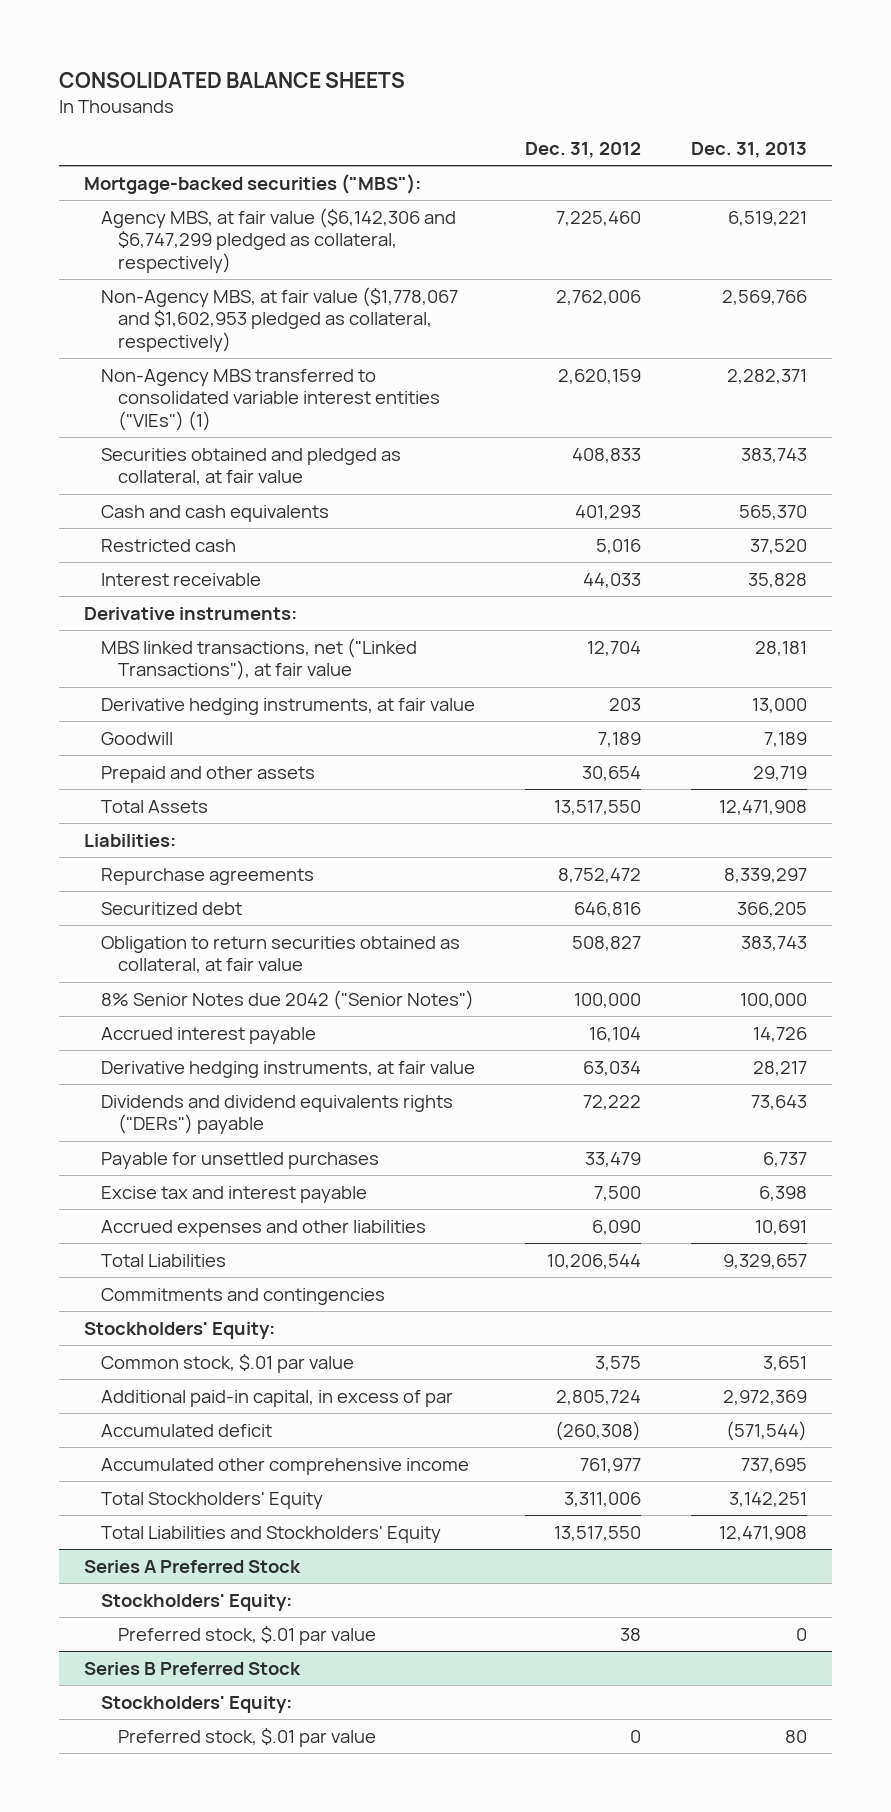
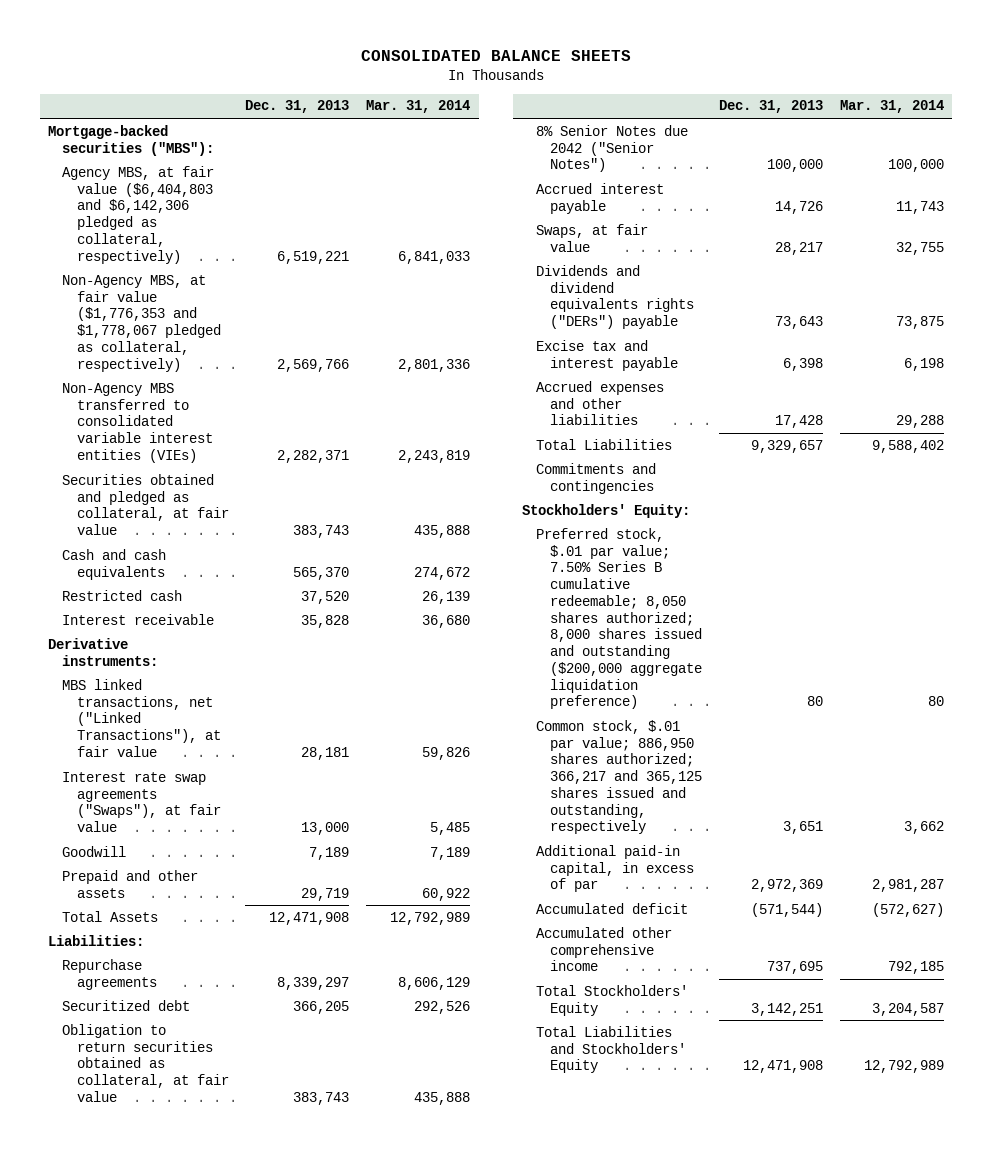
[525,141,642,158] Dec. 31, 2012 -> none
none -> [366,100,471,114] Mar. 31, 2014
[101,207,457,274] Agency MBS, at fair value ($6,142,306 and $6,747,299 pledged as collateral, respectively) -> [62,165,215,264] Agency MBS, at fair value ($6,404,803 and $6,142,306 pledged as collateral, respectively)
[101,286,459,353] Non-Agency MBS, at fair value ($1,778,067 and $1,602,953 pledged as collateral, respectively) -> [62,274,221,372] Non-Agency MBS, at fair value ($1,776,353 and $1,778,067 pledged as collateral, respectively)
[101,368,440,432] Non-Agency MBS transferred to consolidated variable interest entities ("VIEs") (1) -> [62,382,213,463] Non-Agency MBS transferred to consolidated variable interest entities (VIEs)
[101,697,476,715] Derivative hedging instruments, at fair value -> [62,771,221,833] Interest rate swap agreements ("Swaps"), at fair value
[101,1060,476,1078] Derivative hedging instruments, at fair value -> [535,223,648,252] Swaps, at fair value
[101,1151,380,1169] Payable for unsettled purchases -> none
[755,1219,808,1235] 10,691 -> [775,415,824,429] 17,428
none -> [535,527,703,710] Preferred stock, $.01 par value; 7.50% Series B cumulative redeemable; 8,050 shares authorized; 8,000 shares issued and outstanding ($200,000 aggregate liquidation preference)
[101,1353,355,1373] Common stock, $.01 par value -> [535,719,703,835] Common stock, $.01 par value; 886,950 shares authorized; 366,217 and 365,125 shares issued and outstanding, respectively
[84,1559,302,1573] Series A Preferred Stock -> none
[101,1593,293,1611] Stockholders' Equity: -> none
[117,1625,376,1645] Preferred stock, $.01 par value -> none
[84,1661,302,1675] Series B Preferred Stock -> none
[101,1695,293,1713] Stockholders' Equity: -> none
[117,1727,376,1747] Preferred stock, $.01 par value -> none

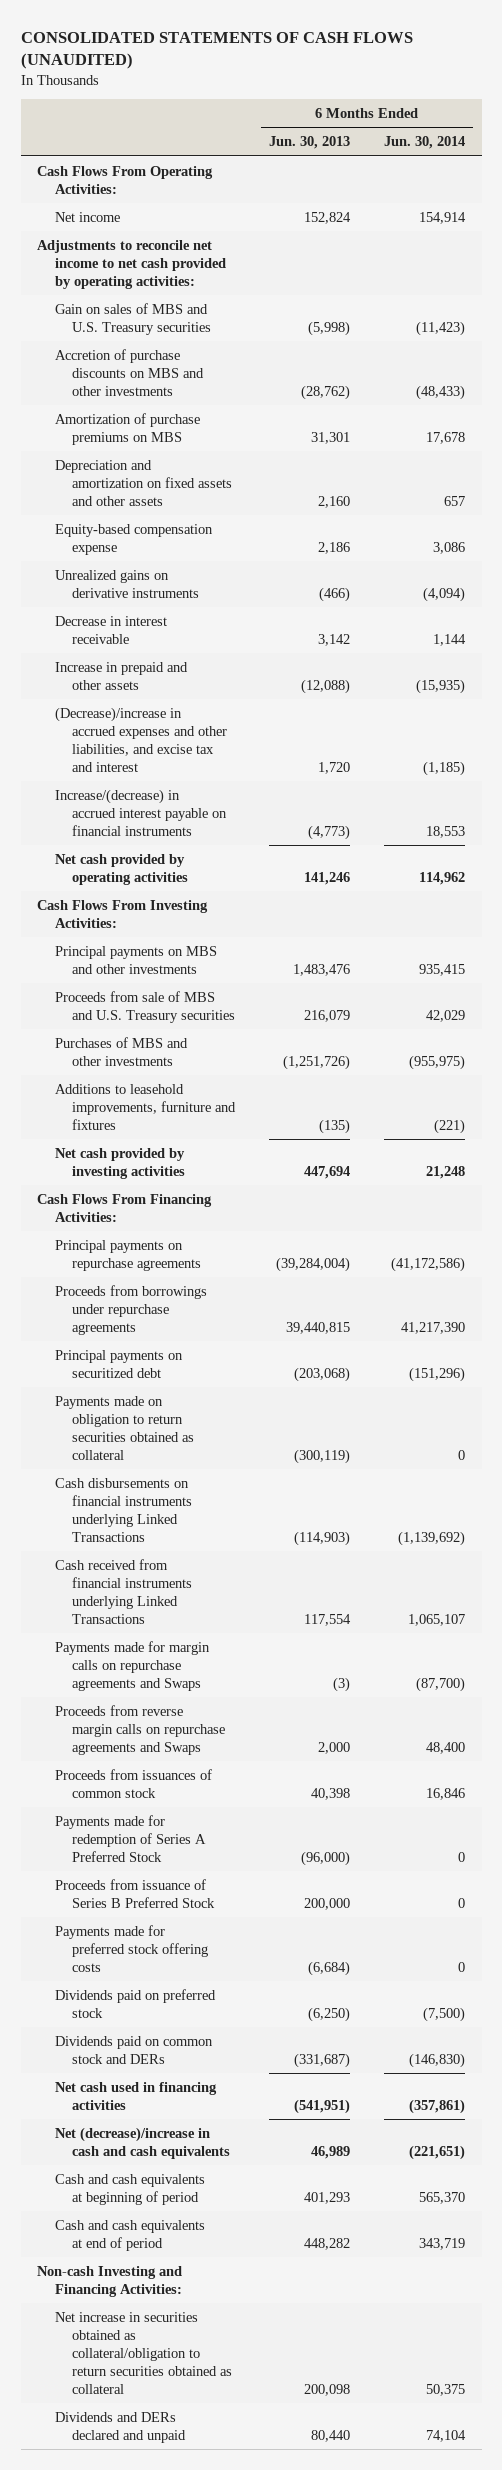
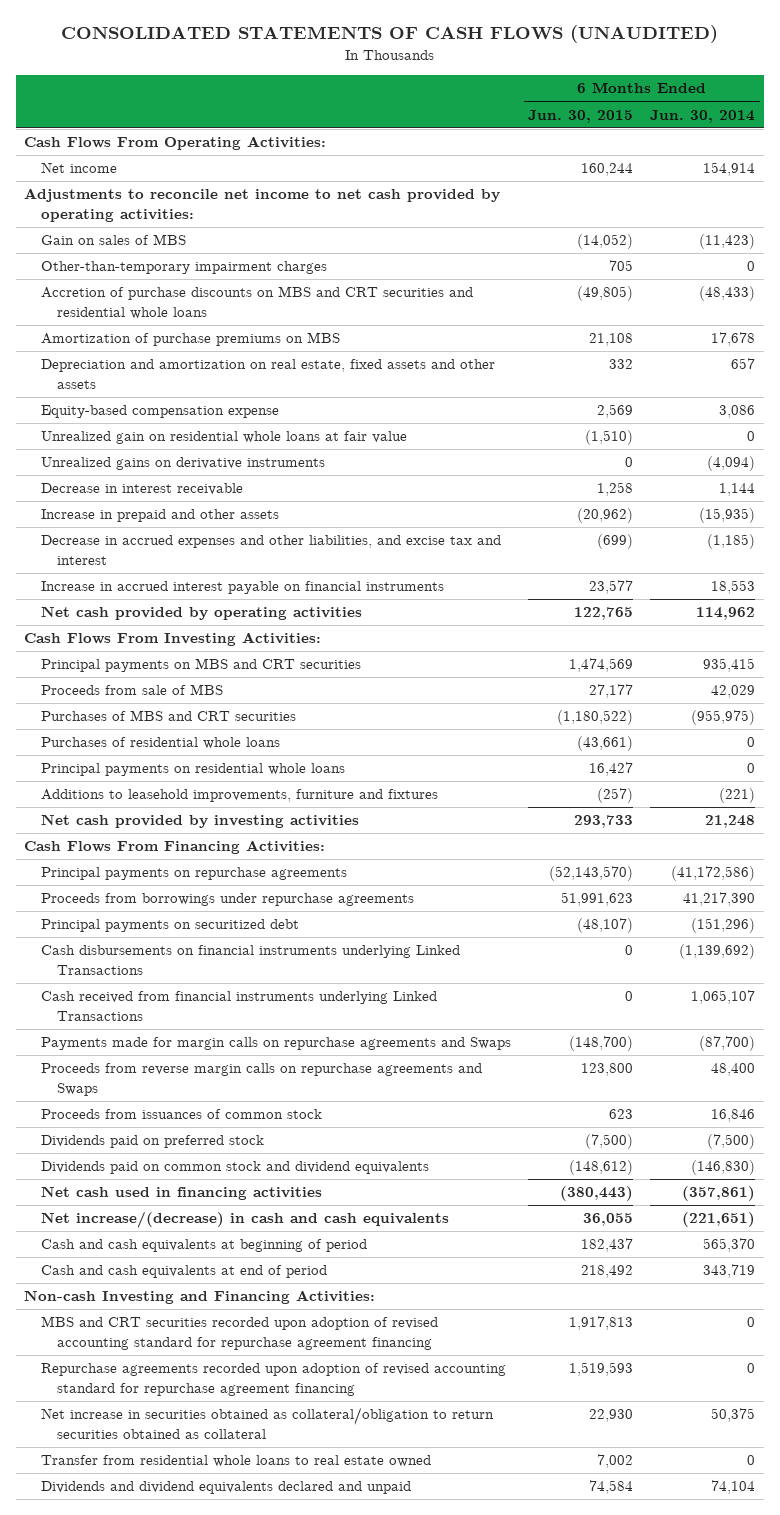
[269,136,351,150] Jun. 30, 2013 -> none
none -> [528,109,634,123] Jun. 30, 2015
[54,302,212,335] Gain on sales of MBS and U.S. Treasury securities -> [40,234,186,246] Gain on sales of MBS
none -> [40,261,327,275] Other-than-temporary impairment charges
[54,348,205,396] Accretion of purchase discounts on MBS and other investments -> [40,286,473,319] Accretion of purchase discounts on MBS and CRT securities and residential whole loans
[54,459,233,506] Depreciation and amortization on fixed assets and other assets -> [40,359,495,389] Depreciation and amortization on real estate, fixed assets and other assets
none -> [40,431,407,445] Unrealized gain on residential whole loans at fair value
[54,706,228,772] (Decrease)/increase in accrued expenses and other liabilities, and excise tax and interest -> [40,535,501,565] Decrease in accrued expenses and other liabilities, and excise tax and interest
[54,788,228,836] Increase/(decrease) in accrued interest payable on financial instruments -> [40,581,444,595] Increase in accrued interest payable on financial instruments
[54,945,217,974] Principal payments on MBS and other investments -> [40,658,361,673] Principal payments on MBS and CRT securities
[54,990,236,1023] Proceeds from sale of MBS and U.S. Treasury securities -> [40,684,223,696] Proceeds from sale of MBS
[54,1036,188,1066] Purchases of MBS and other investments -> [40,710,296,722] Purchases of MBS and CRT securities
none -> [40,737,280,750] Purchases of residential whole loans
none -> [40,763,345,777] Principal payments on residential whole loans
[54,1395,195,1460] Payments made on obligation to return securities obtained as collateral -> none
[54,1814,207,1862] Payments made for redemption of Series A Preferred Stock -> none
[54,1878,216,1908] Proceeds from issuance of Series B Preferred Stock -> none
[54,1924,209,1972] Payments made for preferred stock offering costs -> none
[54,2035,213,2064] Dividends paid on common stock and DERs -> [40,1161,429,1175] Dividends paid on common stock and dividend equivalents
[54,2126,231,2159] Net (decrease)/increase in cash and cash equivalents -> [40,1211,449,1229] Net increase/(decrease) in cash and cash equivalents
none -> [40,1316,438,1350] MBS and CRT securities recorded upon adoption of revised accounting standard for repurchase agreement financing
none -> [40,1363,506,1396] Repurchase agreements recorded upon adoption of revised accounting standard for repurchase agreement financing
none -> [40,1455,431,1468] Transfer from residential whole loans to real estate owned
[54,2411,187,2443] Dividends and DERs declared and unpaid -> [40,1481,411,1495] Dividends and dividend equivalents declared and unpaid

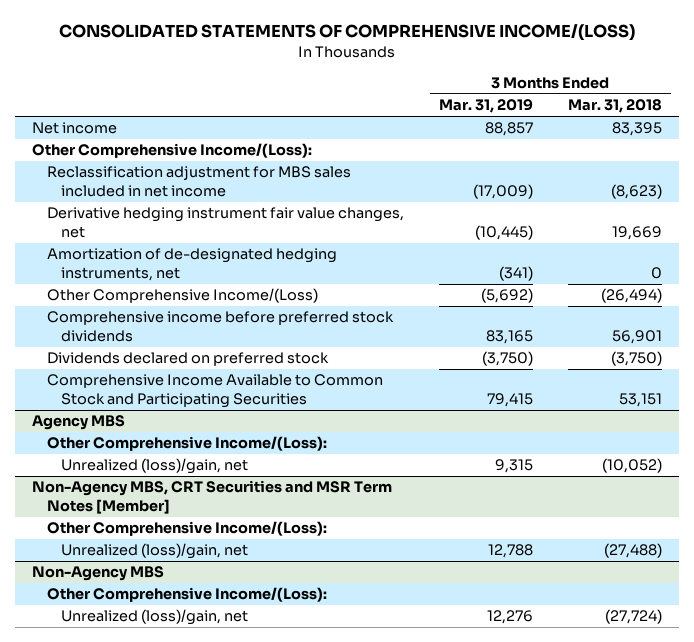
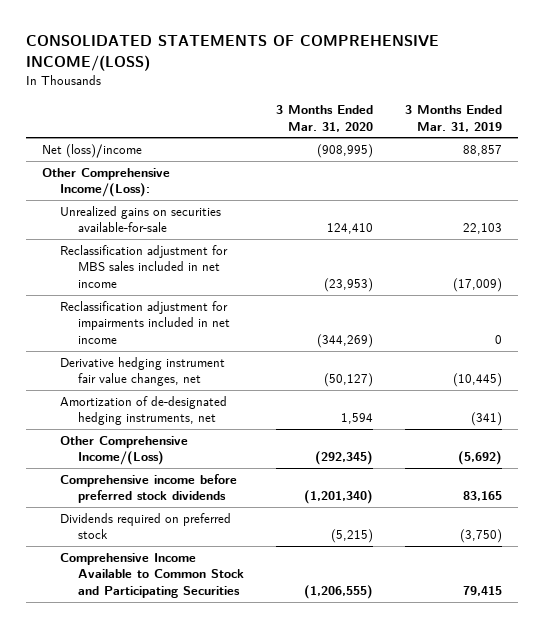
[567,99,662,114] Mar. 31, 2018 -> none
none -> [275,105,373,132] 3 Months Ended Mar. 31, 2020
[32,122,118,135] Net income -> [41,143,142,158] Net (loss)/income
none -> [59,205,221,233] Unrealized gains on securities available-for-sale
none -> [59,300,230,344] Reclassification adjustment for impairments included in net income
[46,352,329,367] Dividends declared on preferred stock -> [59,512,231,540] Dividends required on preferred stock
[32,415,126,431] Agency MBS -> none
[46,436,327,452] Other Comprehensive Income/(Loss): -> none
[61,458,249,475] Unrealized (loss)/gain, net -> none
[32,480,393,515] Non-Agency MBS, CRT Securities and MSR Term Notes [Member] -> none
[46,521,327,537] Other Comprehensive Income/(Loss): -> none
[61,543,249,560] Unrealized (loss)/gain, net -> none
[32,566,165,582] Non-Agency MBS -> none
[46,587,327,603] Other Comprehensive Income/(Loss): -> none
[61,609,249,626] Unrealized (loss)/gain, net -> none

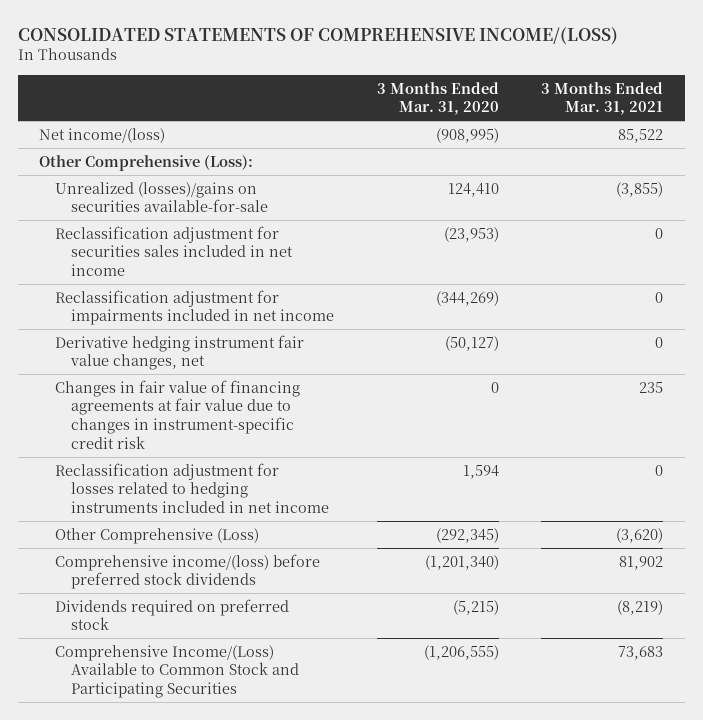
[404,105,502,132] 3 Months Ended Mar. 31, 2019 -> none
none -> [541,81,664,116] 3 Months Ended Mar. 31, 2021
[41,143,142,158] Net (loss)/income -> [39,127,166,143] Net income/(loss)
[41,167,170,198] Other Comprehensive Income/(Loss): -> [39,154,254,171] Other Comprehensive (Loss):
[59,205,221,233] Unrealized gains on securities available-for-sale -> [55,181,269,213] Unrealized (losses)/gains on securities available-for-sale
[59,244,228,288] Reclassification adjustment for MBS sales included in net income -> [55,225,294,276] Reclassification adjustment for securities sales included in net income
none -> [55,379,301,449] Changes in fair value of financing agreements at fair value due to changes in instrument-specific credit risk
[59,395,227,426] Amortization of de-designated hedging instruments, net -> [55,462,330,513] Reclassification adjustment for losses related to hedging instruments included in net income
[59,435,188,466] Other Comprehensive Income/(Loss) -> [55,527,260,544] Other Comprehensive (Loss)
[59,473,237,504] Comprehensive income before preferred stock dividends -> [55,553,321,590] Comprehensive income/(loss) before preferred stock dividends
[59,552,244,598] Comprehensive Income Available to Common Stock and Participating Securities -> [55,644,300,698] Comprehensive Income/(Loss) Available to Common Stock and Participating Securities

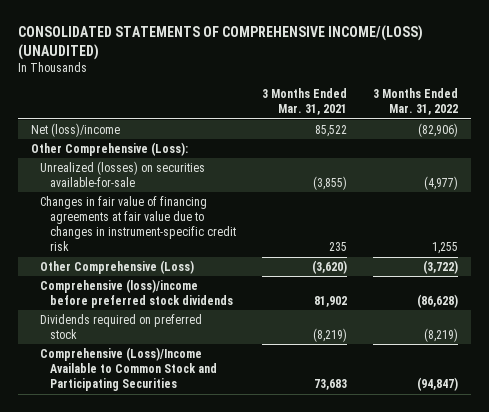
[18,26,619,45] CONSOLIDATED STATEMENTS OF COMPREHENSIVE INCOME/(LOSS) -> [17,24,423,60] CONSOLIDATED STATEMENTS OF COMPREHENSIVE INCOME/(LOSS) (UNAUDITED)
[376,81,499,116] 3 Months Ended Mar. 31, 2020 -> none
none -> [373,88,459,116] 3 Months Ended Mar. 31, 2022
[39,127,166,143] Net income/(loss) -> [31,122,121,137] Net (loss)/income
[55,225,294,276] Reclassification adjustment for securities sales included in net income -> none
[55,289,335,326] Reclassification adjustment for impairments included in net income -> none
[55,334,305,371] Derivative hedging instrument fair value changes, net -> none
[55,181,269,213] Unrealized (losses)/gains on securities available-for-sale -> [40,160,206,188] Unrealized (losses) on securities available-for-sale
[55,462,330,513] Reclassification adjustment for losses related to hedging instruments included in net income -> none
[55,553,321,590] Comprehensive income/(loss) before preferred stock dividends -> [40,278,233,309] Comprehensive (loss)/income before preferred stock dividends
[55,644,300,698] Comprehensive Income/(Loss) Available to Common Stock and Participating Securities -> [40,346,217,392] Comprehensive (Loss)/Income Available to Common Stock and Participating Securities

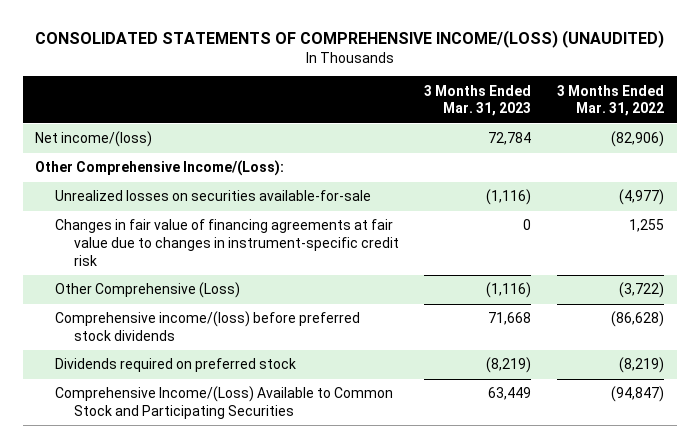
[261,88,347,116] 3 Months Ended Mar. 31, 2021 -> none
none -> [424,84,532,117] 3 Months Ended Mar. 31, 2023
[31,122,121,137] Net (loss)/income -> [35,131,153,148] Net income/(loss)
[31,141,189,156] Other Comprehensive (Loss): -> [35,160,285,177] Other Comprehensive Income/(Loss):
[40,160,206,188] Unrealized (losses) on securities available-for-sale -> [54,190,371,202] Unrealized losses on securities available-for-sale
[40,278,233,309] Comprehensive (loss)/income before preferred stock dividends -> [54,311,360,341] Comprehensive income/(loss) before preferred stock dividends
[40,346,217,392] Comprehensive (Loss)/Income Available to Common Stock and Participating Securities -> [54,386,393,419] Comprehensive Income/(Loss) Available to Common Stock and Participating Securities

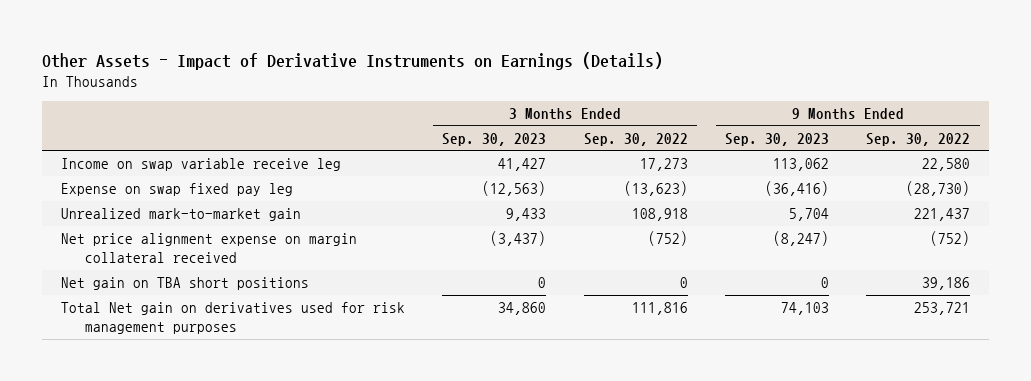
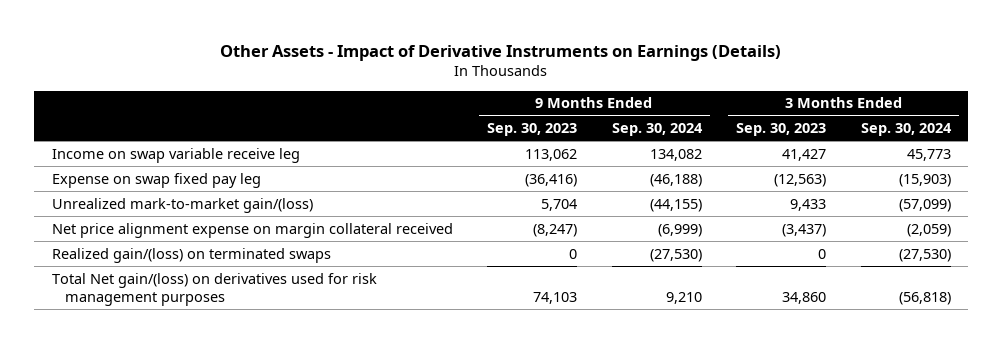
[583,132,688,146] Sep. 30, 2022 -> none
[866,132,971,146] Sep. 30, 2022 -> none
none -> [611,122,703,136] Sep. 30, 2024
none -> [860,122,952,136] Sep. 30, 2024
[60,208,301,222] Unrealized mark-to-market gain -> [51,197,313,213] Unrealized mark-to-market gain/(loss)
[60,277,309,291] Net gain on TBA short positions -> none
none -> [51,247,331,263] Realized gain/(loss) on terminated swaps
[60,302,405,335] Total Net gain on derivatives used for risk management purposes -> [51,272,377,307] Total Net gain/(loss) on derivatives used for risk management purposes

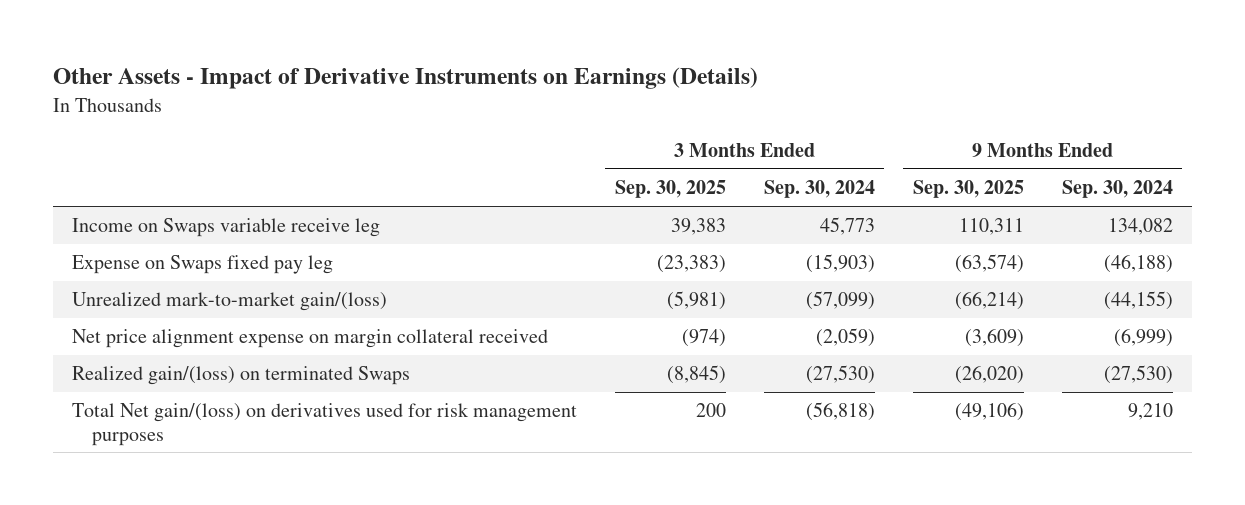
[487,122,578,136] Sep. 30, 2023 -> none
[736,122,827,136] Sep. 30, 2023 -> none
none -> [614,180,726,199] Sep. 30, 2025
none -> [912,180,1024,199] Sep. 30, 2025
[51,147,300,163] Income on swap variable receive leg -> [71,218,380,238] Income on Swaps variable receive leg
[51,172,261,188] Expense on swap fixed pay leg -> [71,255,333,275] Expense on Swaps fixed pay leg
[51,247,331,263] Realized gain/(loss) on terminated swaps -> [71,366,410,386] Realized gain/(loss) on terminated Swaps

